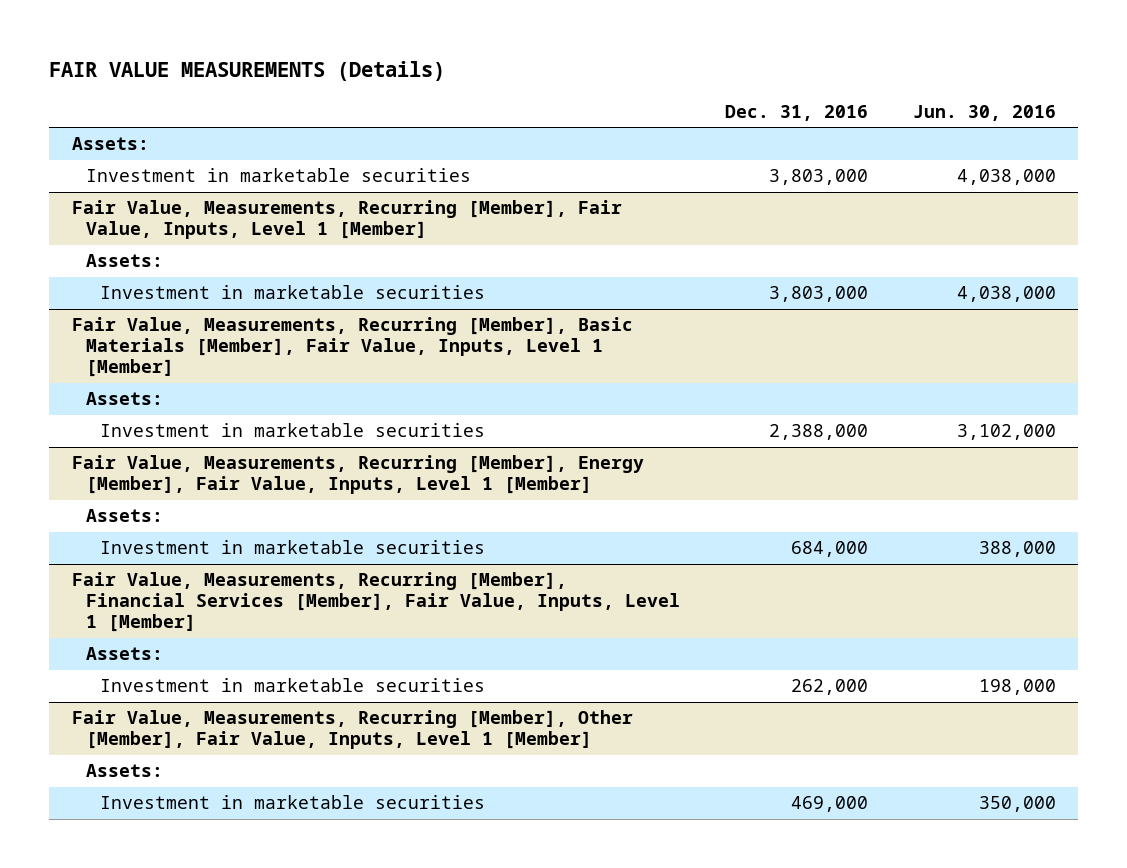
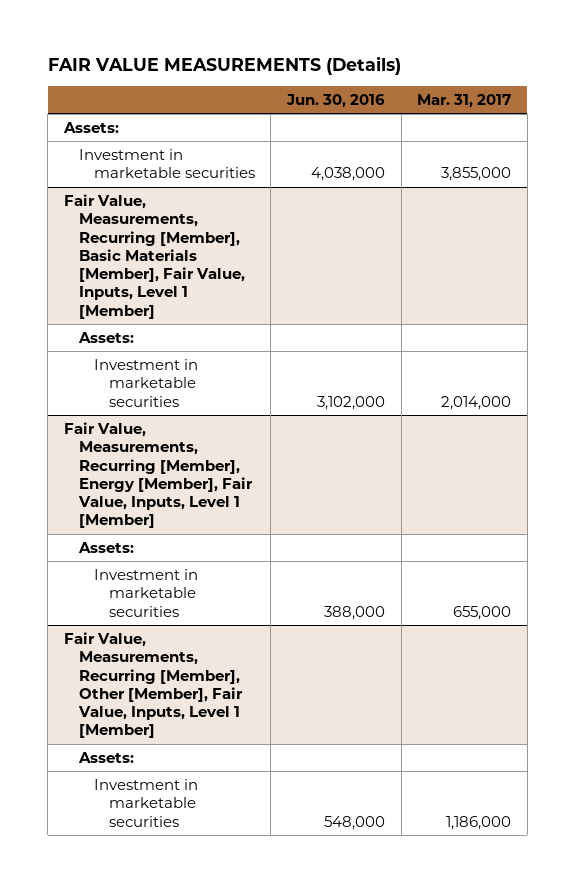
[724,104,868,121] Dec. 31, 2016 -> none
none -> [417,93,512,108] Mar. 31, 2017
[71,200,622,240] Fair Value, Measurements, Recurring [Member], Fair Value, Inputs, Level 1 [Member] -> none
[85,254,163,268] Assets: -> none
[99,285,485,300] Investment in marketable securities -> none
[71,572,680,633] Fair Value, Measurements, Recurring [Member], Financial Services [Member], Fair Value, Inputs, Level 1 [Member] -> none
[85,647,163,661] Assets: -> none
[99,678,485,693] Investment in marketable securities -> none
[978,796,1056,813] 350,000 -> [323,815,385,830] 548,000

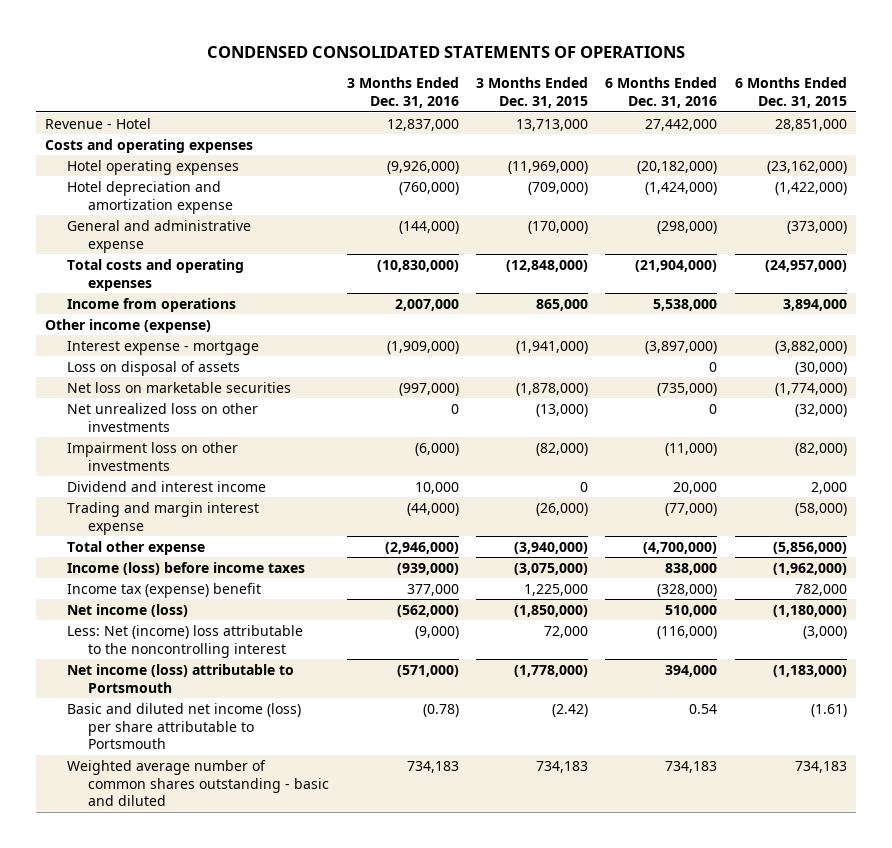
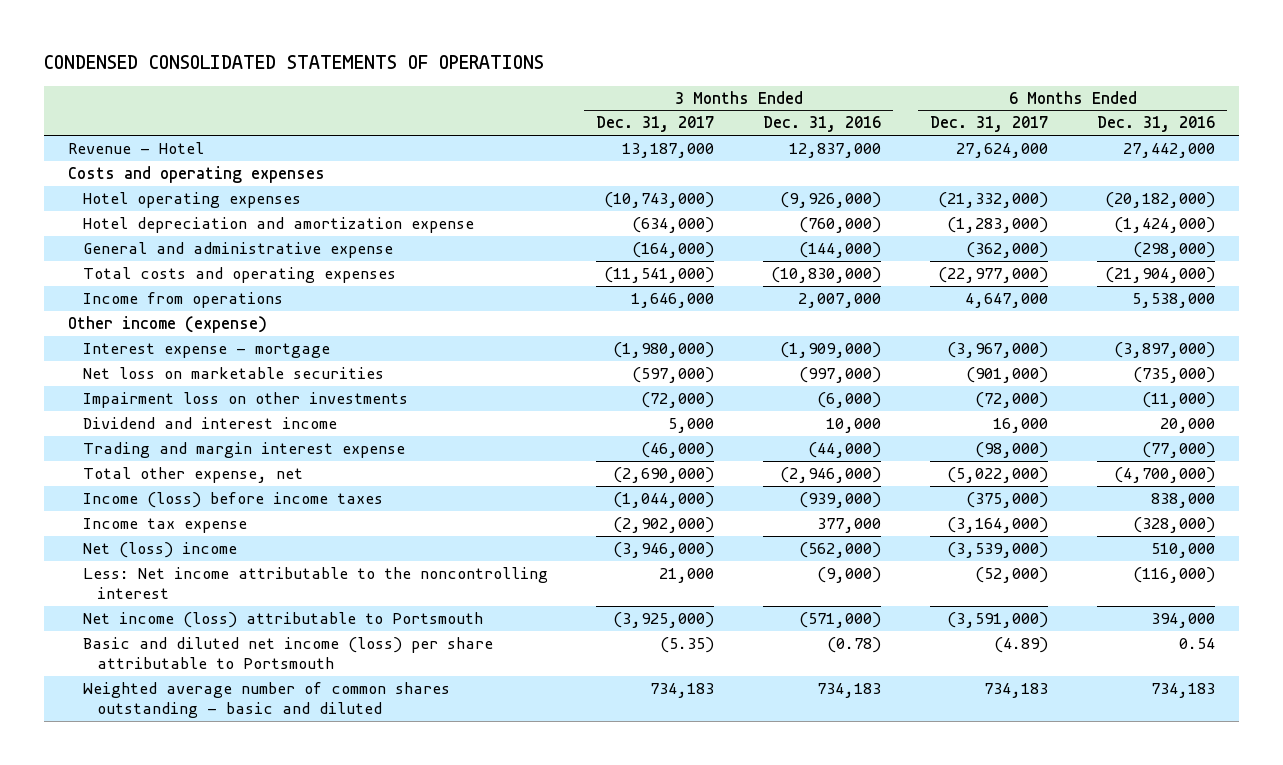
[476,77,589,109] 3 Months Ended Dec. 31, 2015 -> none
[734,77,847,109] 6 Months Ended Dec. 31, 2015 -> none
none -> [596,116,715,133] Dec. 31, 2017
none -> [930,116,1049,133] Dec. 31, 2017
[66,360,240,376] Loss on disposal of assets -> none
[66,402,258,432] Net unrealized loss on other investments -> none
[66,540,205,555] Total other expense -> [82,467,303,484] Total other expense, net
[66,582,261,598] Income tax (expense) benefit -> [82,518,247,534] Income tax expense
[66,603,188,617] Net income (loss) -> [82,542,237,559] Net (loss) income
[66,624,303,658] Less: Net (income) loss attributable to the noncontrolling interest -> [82,567,548,600] Less: Net income attributable to the noncontrolling interest

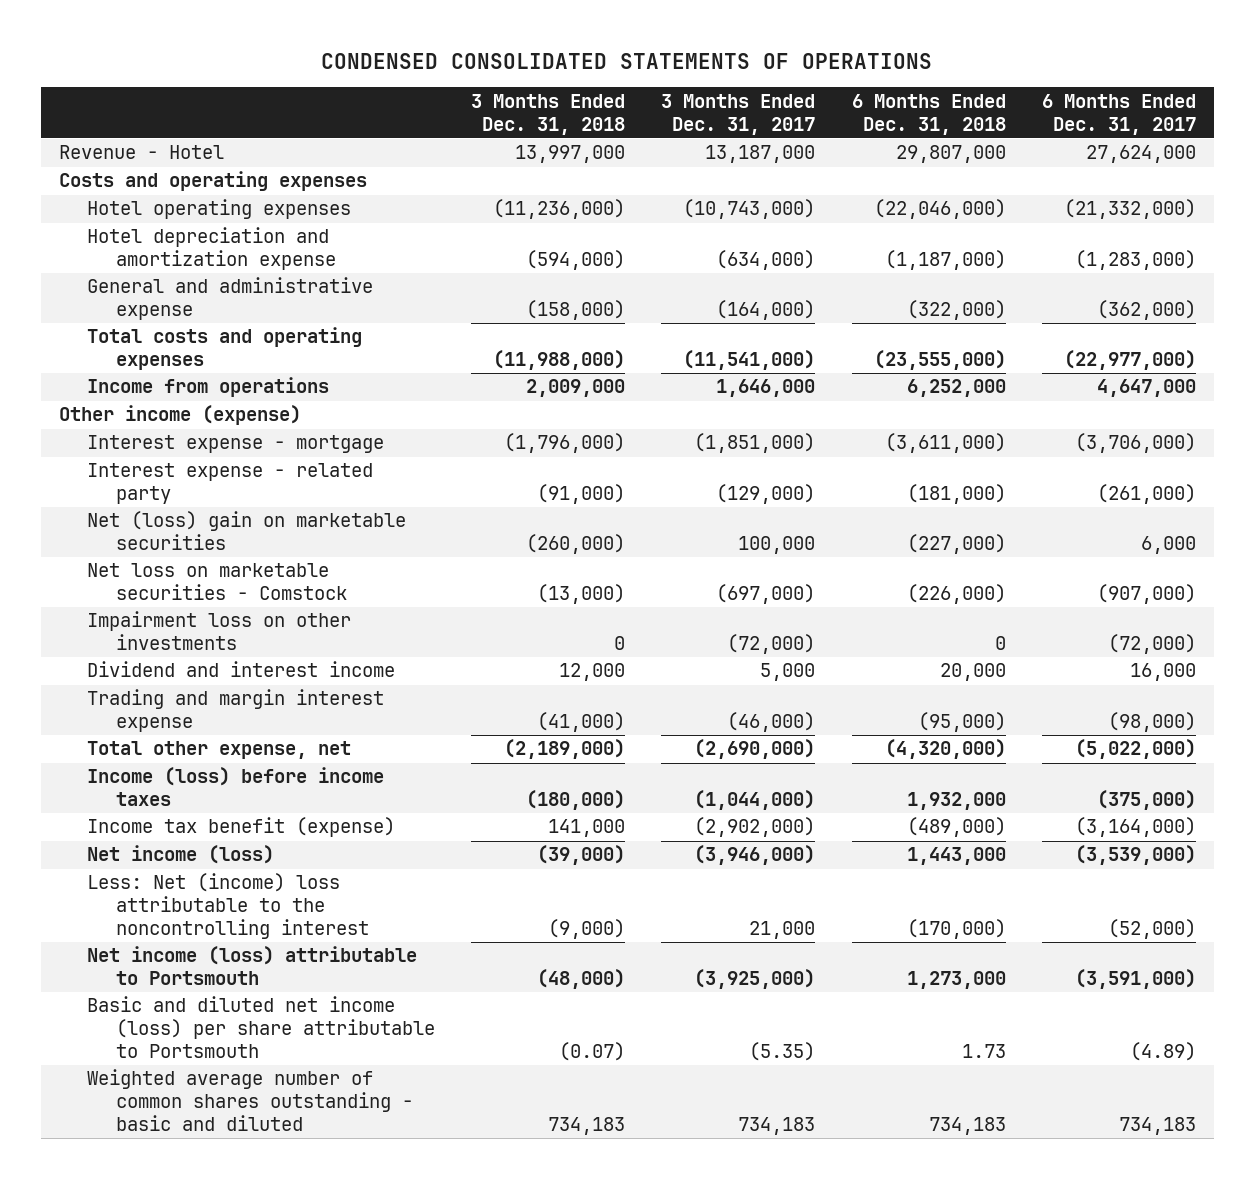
[763,116,882,133] Dec. 31, 2016 -> none
[1096,116,1215,133] Dec. 31, 2016 -> none
none -> [470,93,625,135] 3 Months Ended Dec. 31, 2018
none -> [851,93,1006,135] 6 Months Ended Dec. 31, 2018
[613,342,715,359] (1,980,000) -> [694,433,816,454] (1,851,000)
[947,342,1049,359] (3,967,000) -> [1075,433,1197,454] (3,706,000)
none -> [87,463,374,505] Interest expense - related party
[82,367,384,380] Net loss on marketable securities -> [87,511,407,551] Net (loss) gain on marketable securities
[632,367,715,384] (597,000) -> [738,536,816,555] 100,000
[966,367,1049,384] (901,000) -> [1141,536,1197,555] 6,000
none -> [87,563,347,601] Net loss on marketable securities - Comstock
[82,518,247,534] Income tax expense -> [87,817,396,838] Income tax benefit (expense)
[82,542,237,559] Net (loss) income -> [87,845,275,865] Net income (loss)
[82,567,548,600] Less: Net income attributable to the noncontrolling interest -> [87,873,369,939] Less: Net (income) loss attributable to the noncontrolling interest

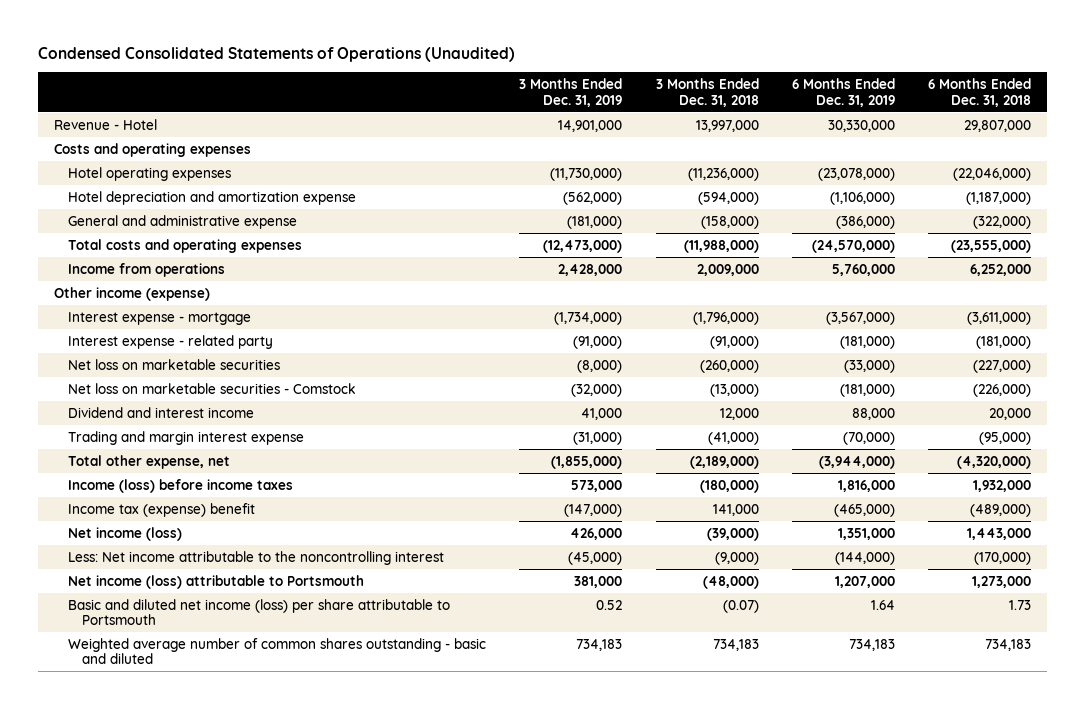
[321,53,933,70] CONDENSED CONSOLIDATED STATEMENTS OF OPERATIONS -> [37,46,515,62] Condensed Consolidated Statements of Operations (Unaudited)
[661,93,816,135] 3 Months Ended Dec. 31, 2017 -> none
[1042,93,1197,135] 6 Months Ended Dec. 31, 2017 -> none
none -> [519,77,623,107] 3 Months Ended Dec. 31, 2019
none -> [791,77,895,107] 6 Months Ended Dec. 31, 2019
[87,511,407,551] Net (loss) gain on marketable securities -> [68,358,281,370] Net loss on marketable securities
[87,611,352,651] Impairment loss on other investments -> none
[87,817,396,838] Income tax benefit (expense) -> [68,502,256,517] Income tax (expense) benefit
[87,873,369,939] Less: Net (income) loss attributable to the noncontrolling interest -> [68,550,445,565] Less: Net income attributable to the noncontrolling interest

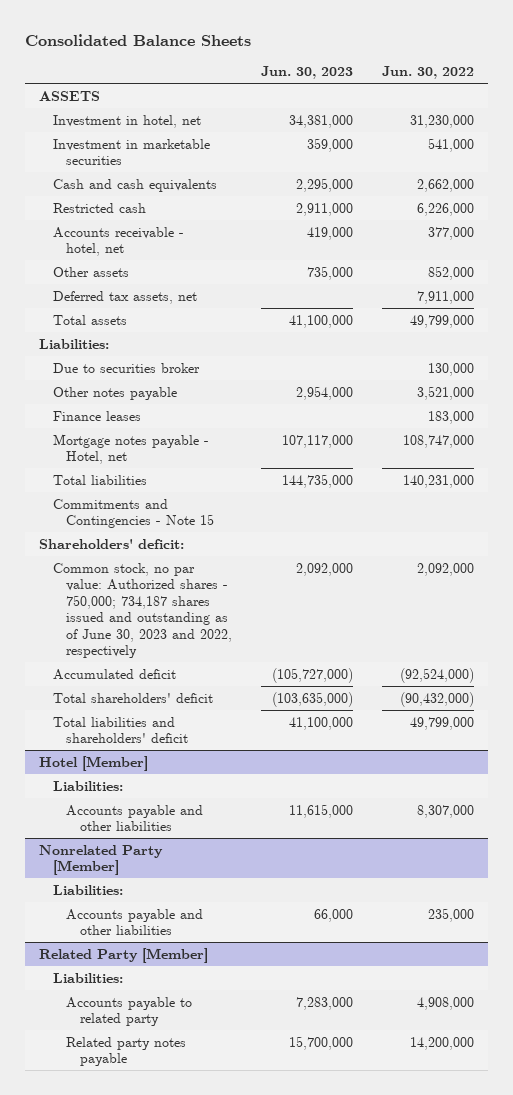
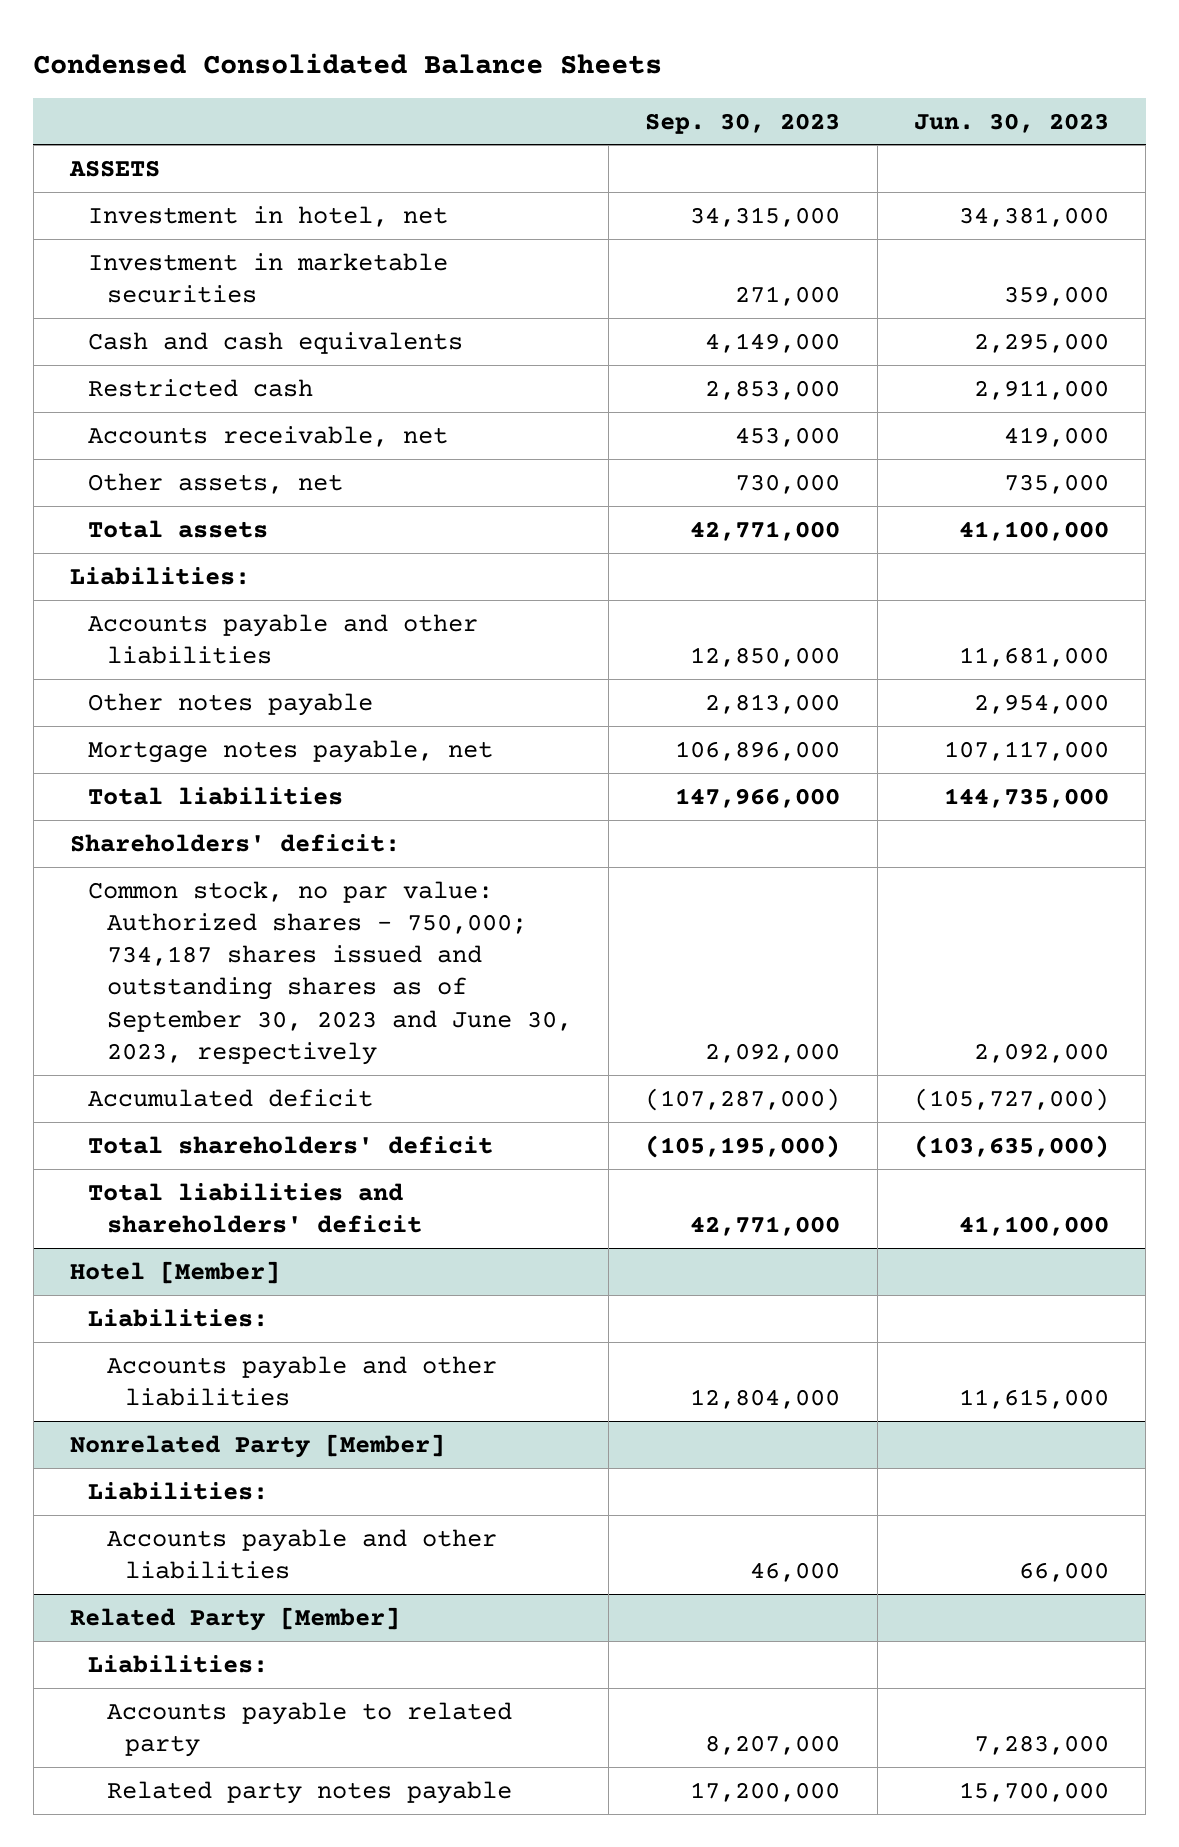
[24,34,251,47] Consolidated Balance Sheets -> [33,52,663,74] Condensed Consolidated Balance Sheets
[381,66,474,80] Jun. 30, 2022 -> none
none -> [645,112,841,134] Sep. 30, 2023
[52,290,197,304] Deferred tax assets, net -> none
[52,226,184,257] Accounts receivable - hotel, net -> [88,425,449,447] Accounts receivable, net
[52,266,129,277] Other assets -> [88,472,344,494] Other assets, net
[52,362,200,373] Due to securities broker -> none
none -> [88,613,479,664] Accounts payable and other liabilities
[52,410,141,421] Finance leases -> none
[52,433,209,465] Mortgage notes payable - Hotel, net -> [88,739,494,763] Mortgage notes payable, net
[52,498,215,529] Commitments and Contingencies - Note 15 -> none
[52,562,233,659] Common stock, no par value: Authorized shares - 750,000; 734,187 shares issued and outstanding as of June 30, 2023 and 2022, respectively -> [88,880,572,1066] Common stock, no par value: Authorized shares - 750,000; 734,187 shares issued and outstanding shares as of September 30, 2023 and June 30, 2023, respectively

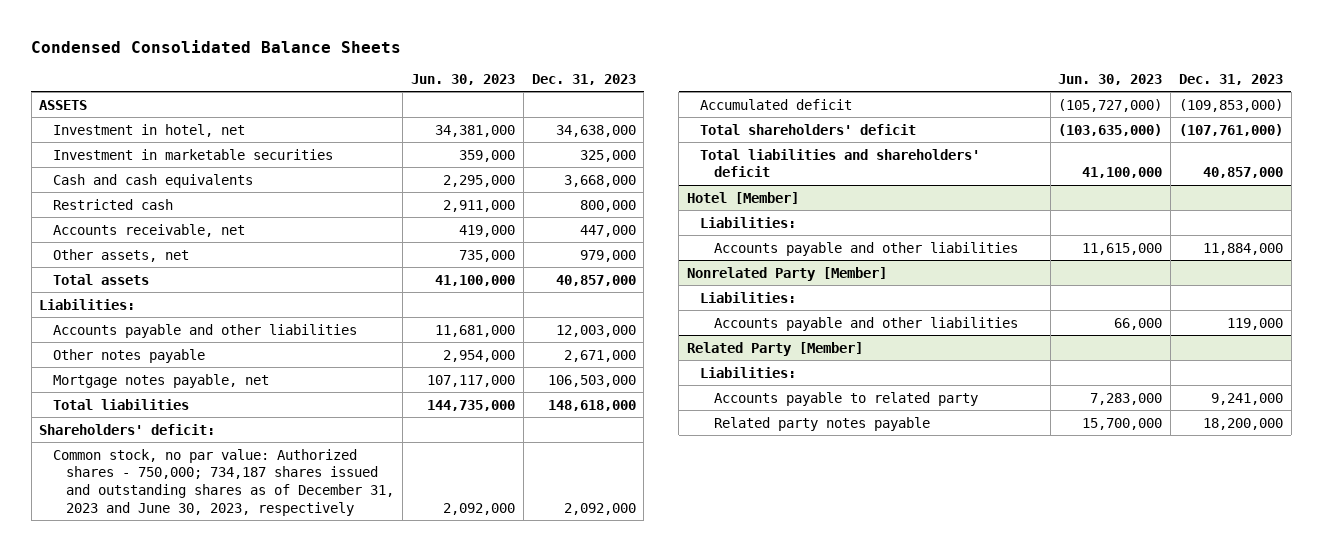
[645,112,841,134] Sep. 30, 2023 -> none
none -> [531,73,636,85] Dec. 31, 2023
[88,880,572,1066] Common stock, no par value: Authorized shares - 750,000; 734,187 shares issued and outstanding shares as of September 30, 2023 and June 30, 2023, respectively -> [52,448,395,516] Common stock, no par value: Authorized shares - 750,000; 734,187 shares issued and outstanding shares as of December 31, 2023 and June 30, 2023, respectively

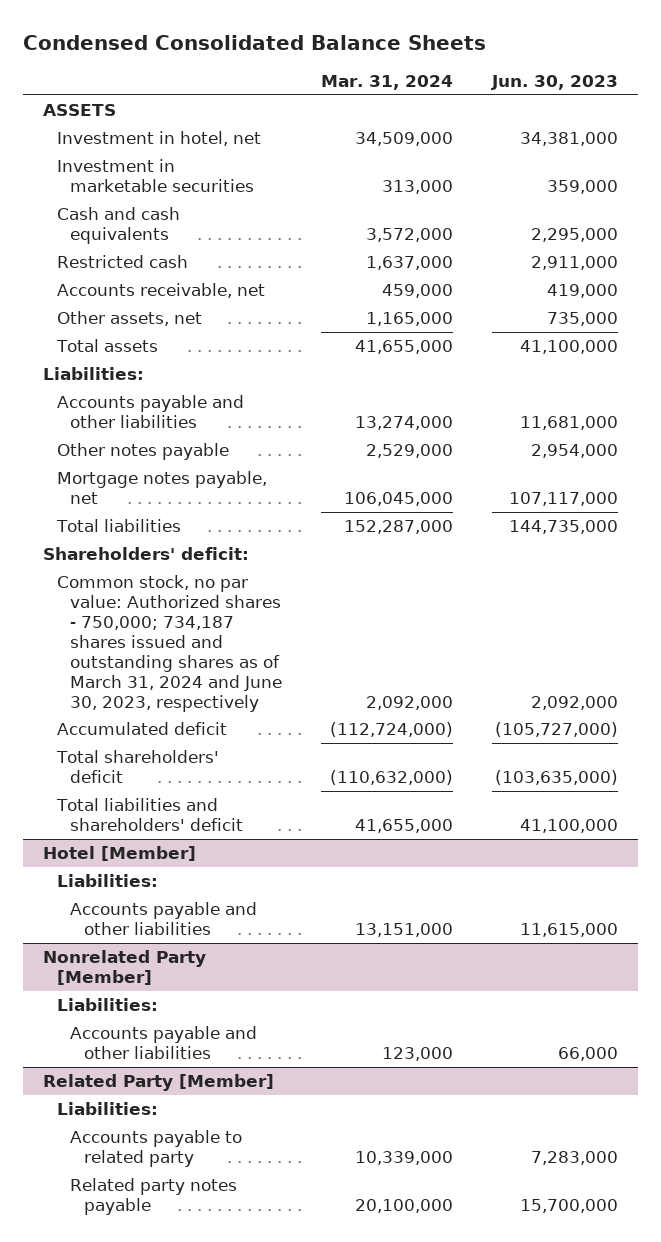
[531,73,636,85] Dec. 31, 2023 -> none
none -> [321,75,454,91] Mar. 31, 2024
[52,448,395,516] Common stock, no par value: Authorized shares - 750,000; 734,187 shares issued and outstanding shares as of December 31, 2023 and June 30, 2023, respectively -> [56,575,283,712] Common stock, no par value: Authorized shares - 750,000; 734,187 shares issued and outstanding shares as of March 31, 2024 and June 30, 2023, respectively

